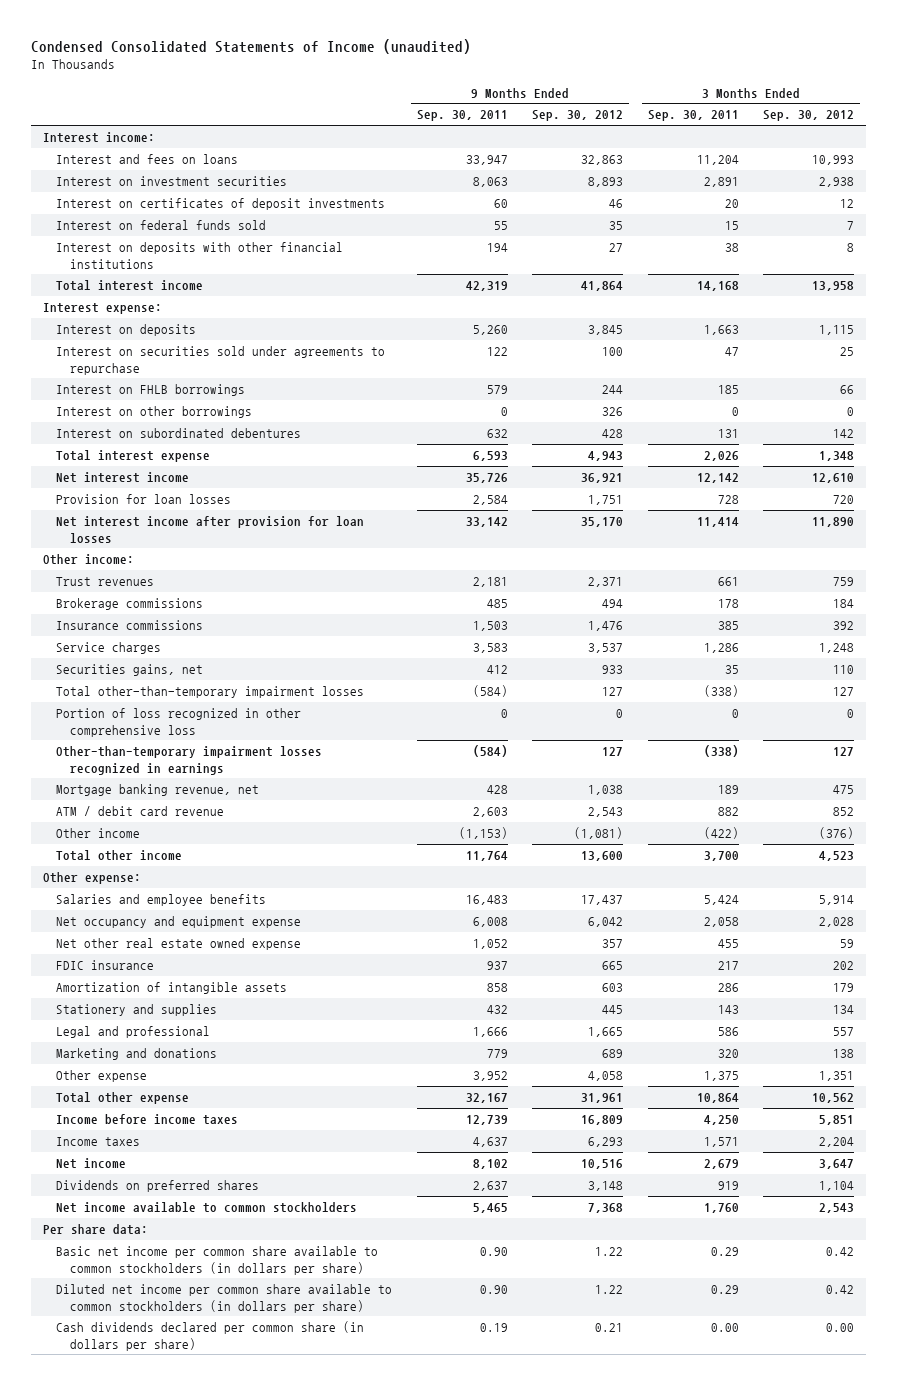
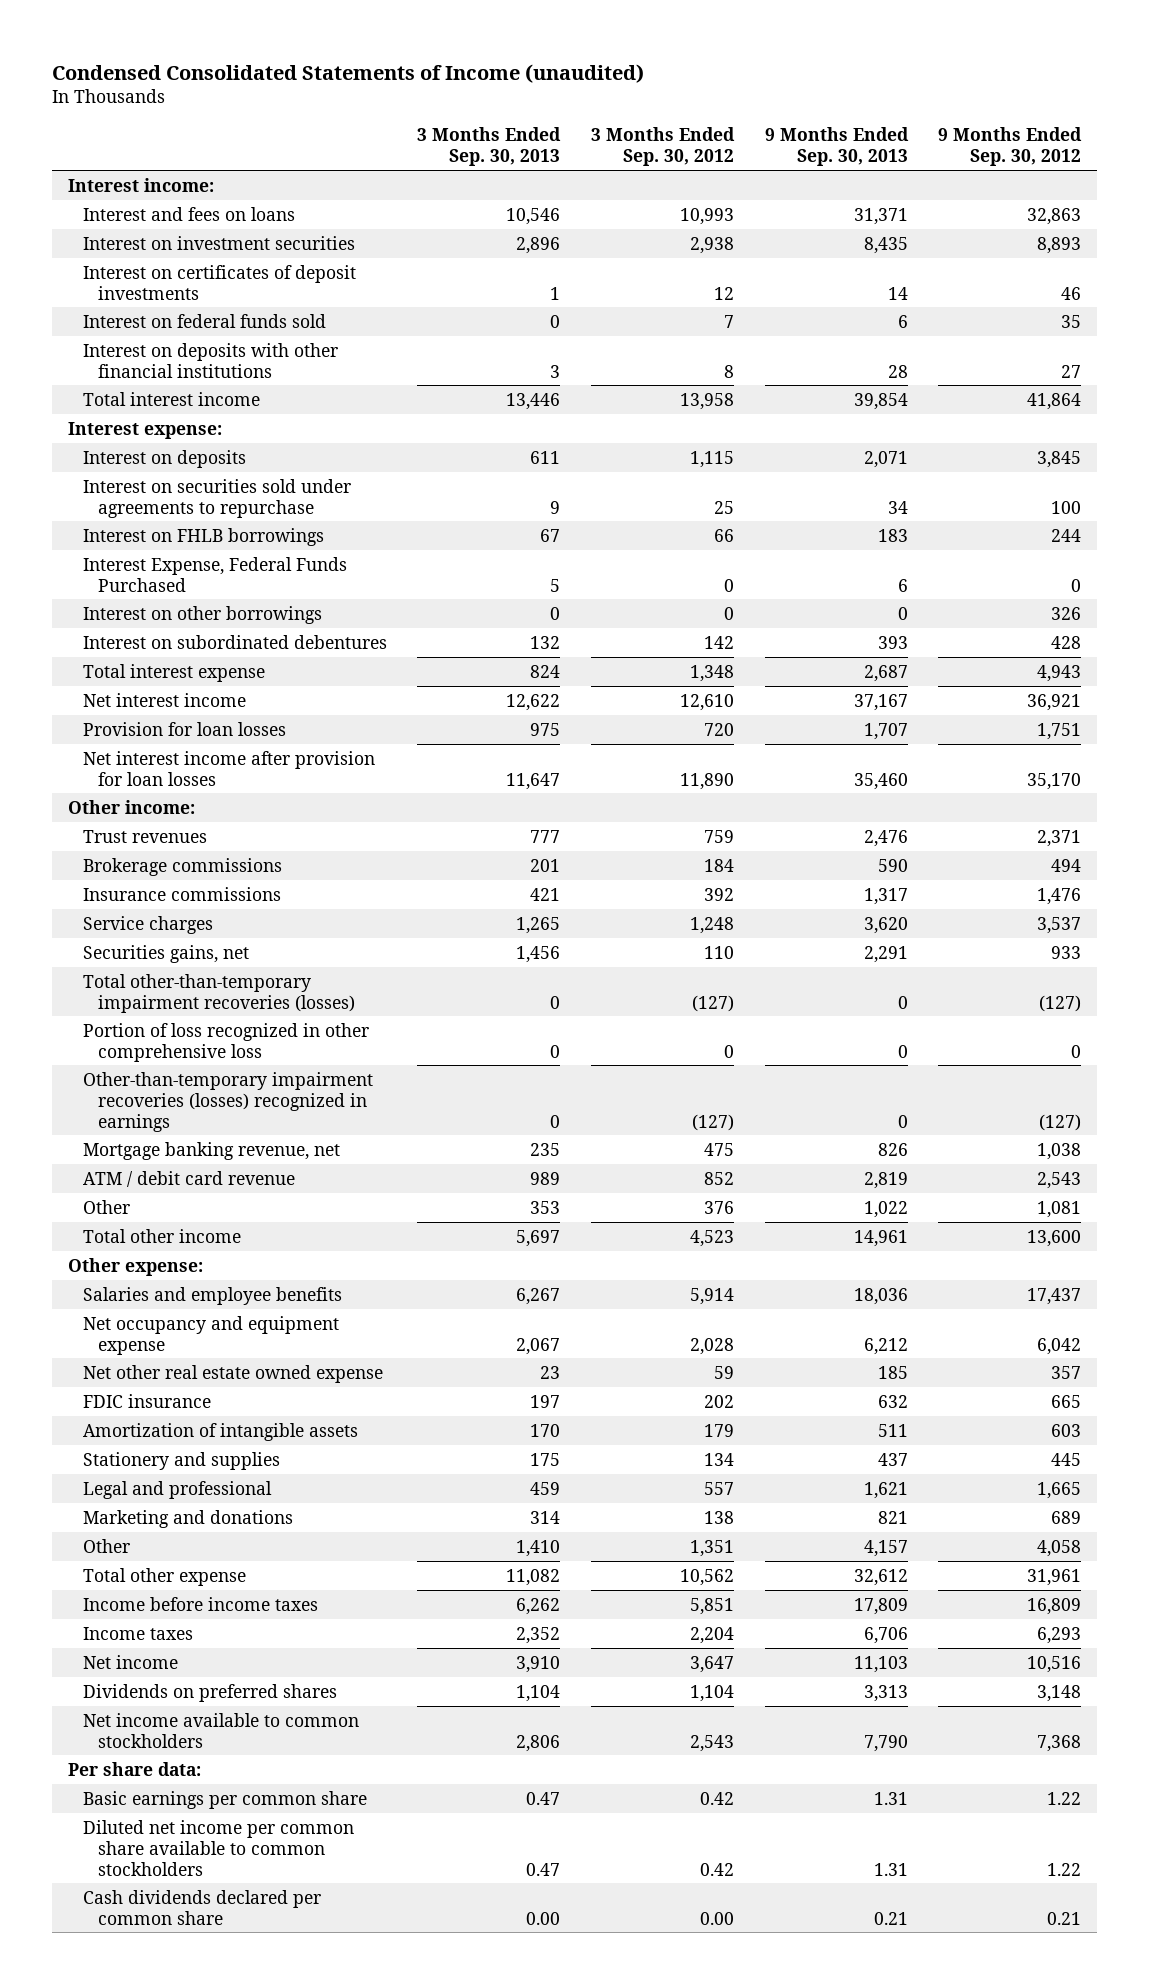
[416,110,508,122] Sep. 30, 2011 -> none
[647,110,739,122] Sep. 30, 2011 -> none
none -> [417,127,562,167] 3 Months Ended Sep. 30, 2013
none -> [764,127,909,167] 9 Months Ended Sep. 30, 2013
none -> [82,556,347,592] Interest Expense, Federal Funds Purchased
[56,686,365,699] Total other-than-temporary impairment losses -> [82,973,356,1013] Total other-than-temporary impairment recoveries (losses)
[602,687,624,697] 127 -> [1039,994,1082,1012] (127)
[833,687,855,697] 127 -> [692,994,735,1012] (127)
[56,746,323,775] Other-than-temporary impairment losses recognized in earnings -> [82,1071,373,1132] Other-than-temporary impairment recoveries (losses) recognized in earnings
[602,747,624,757] 127 -> [1039,1113,1082,1131] (127)
[833,747,855,757] 127 -> [692,1113,735,1131] (127)
[56,828,141,839] Other income -> [82,1199,130,1214] Other
[574,827,624,840] (1,081) -> [1037,1200,1082,1218] 1,081
[819,827,855,840] (376) -> [704,1200,735,1214] 376
[56,1070,148,1083] Other expense -> [82,1538,130,1553] Other
[56,1246,379,1275] Basic net income per common share available to common stockholders (in dollars per share) -> [82,1790,367,1809] Basic earnings per common share
[56,1284,393,1313] Diluted net income per common share available to common stockholders (in dollars per share) -> [82,1819,354,1876] Diluted net income per common share available to common stockholders
[56,1321,365,1351] Cash dividends declared per common share (in dollars per share) -> [82,1889,321,1925] Cash dividends declared per common share

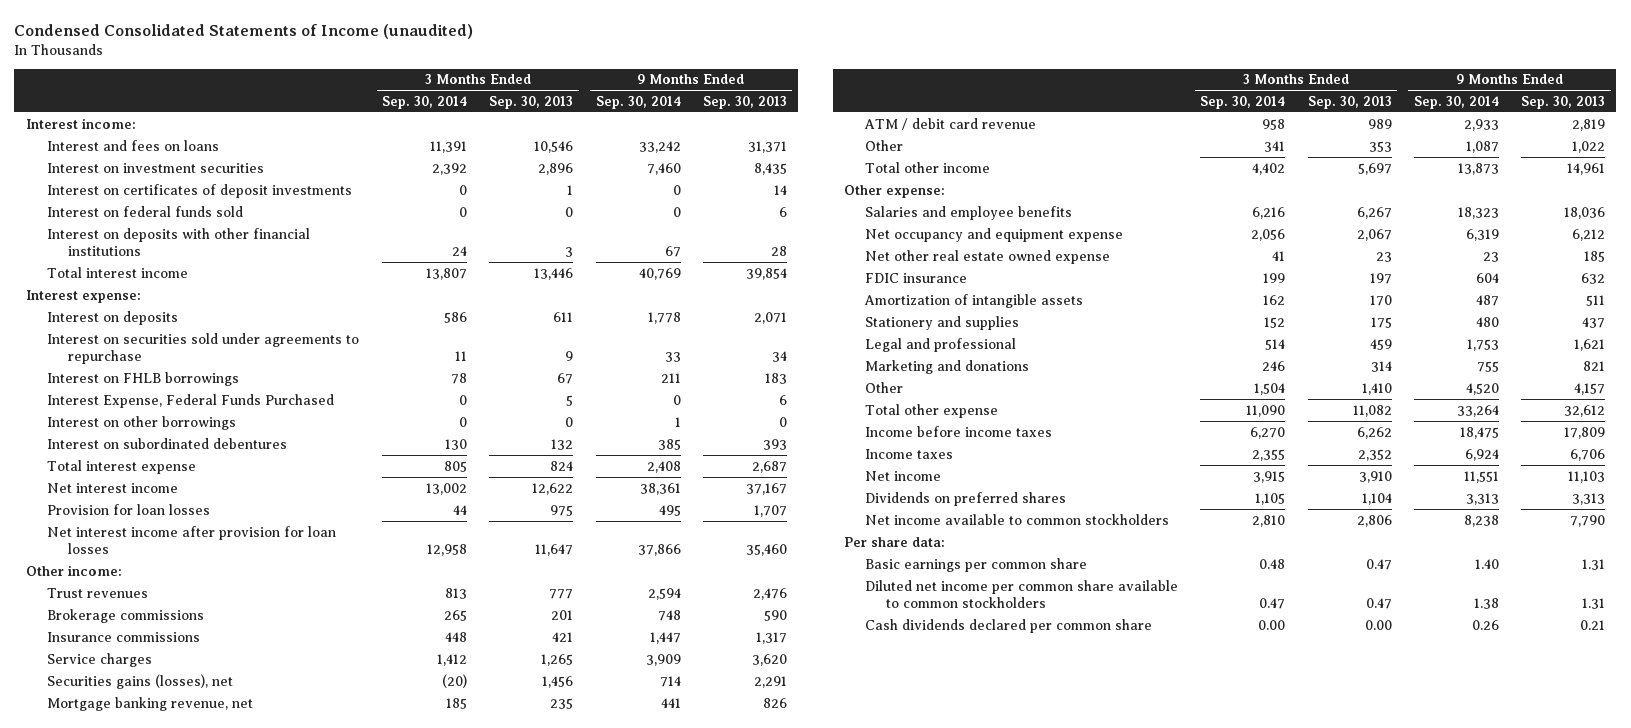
[591,127,736,167] 3 Months Ended Sep. 30, 2012 -> none
[938,127,1083,167] 9 Months Ended Sep. 30, 2012 -> none
none -> [382,95,468,109] Sep. 30, 2014
none -> [595,95,681,109] Sep. 30, 2014
[82,973,356,1013] Total other-than-temporary impairment recoveries (losses) -> none
[82,1022,369,1062] Portion of loss recognized in other comprehensive loss -> none
[82,1071,373,1132] Other-than-temporary impairment recoveries (losses) recognized in earnings -> none
[82,944,249,963] Securities gains, net -> [46,673,233,689] Securities gains (losses), net

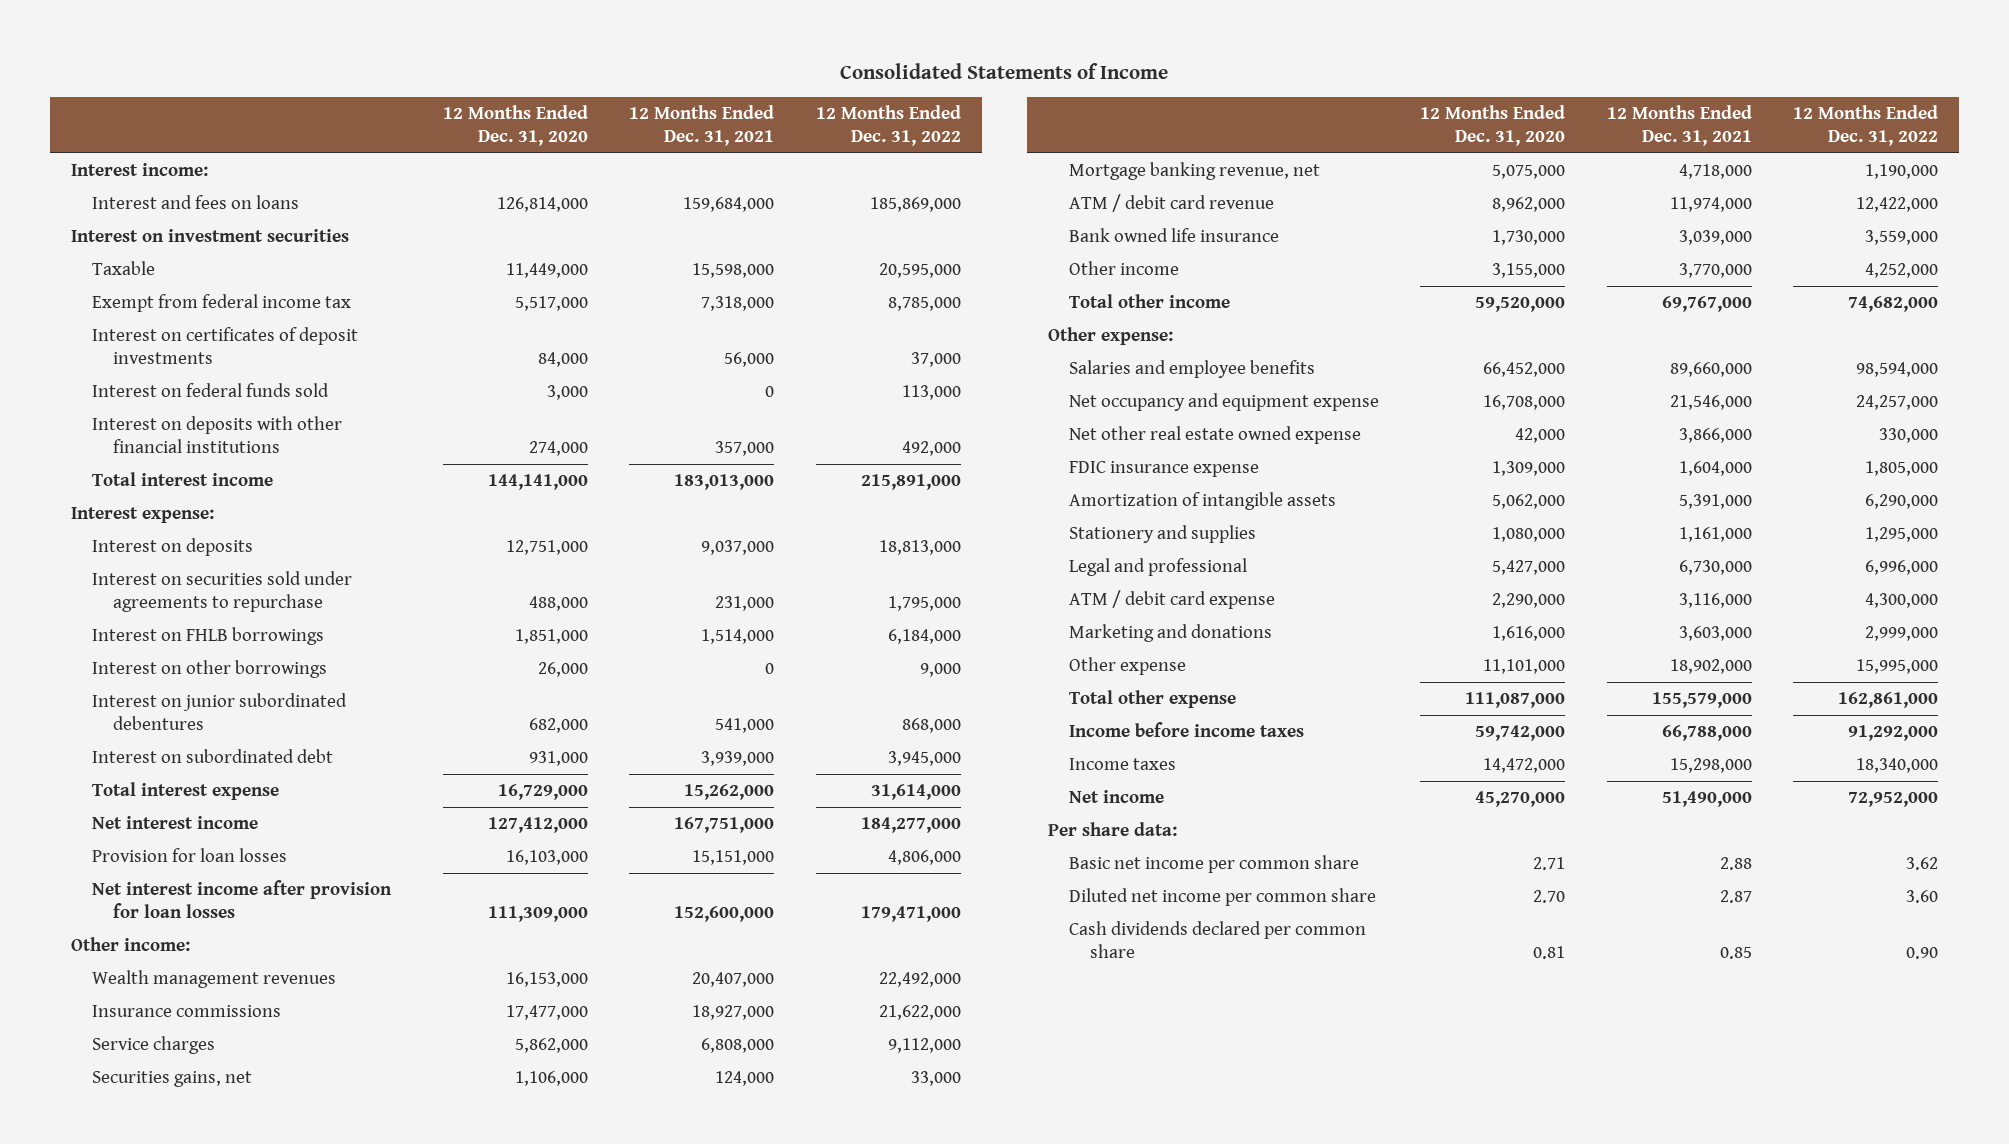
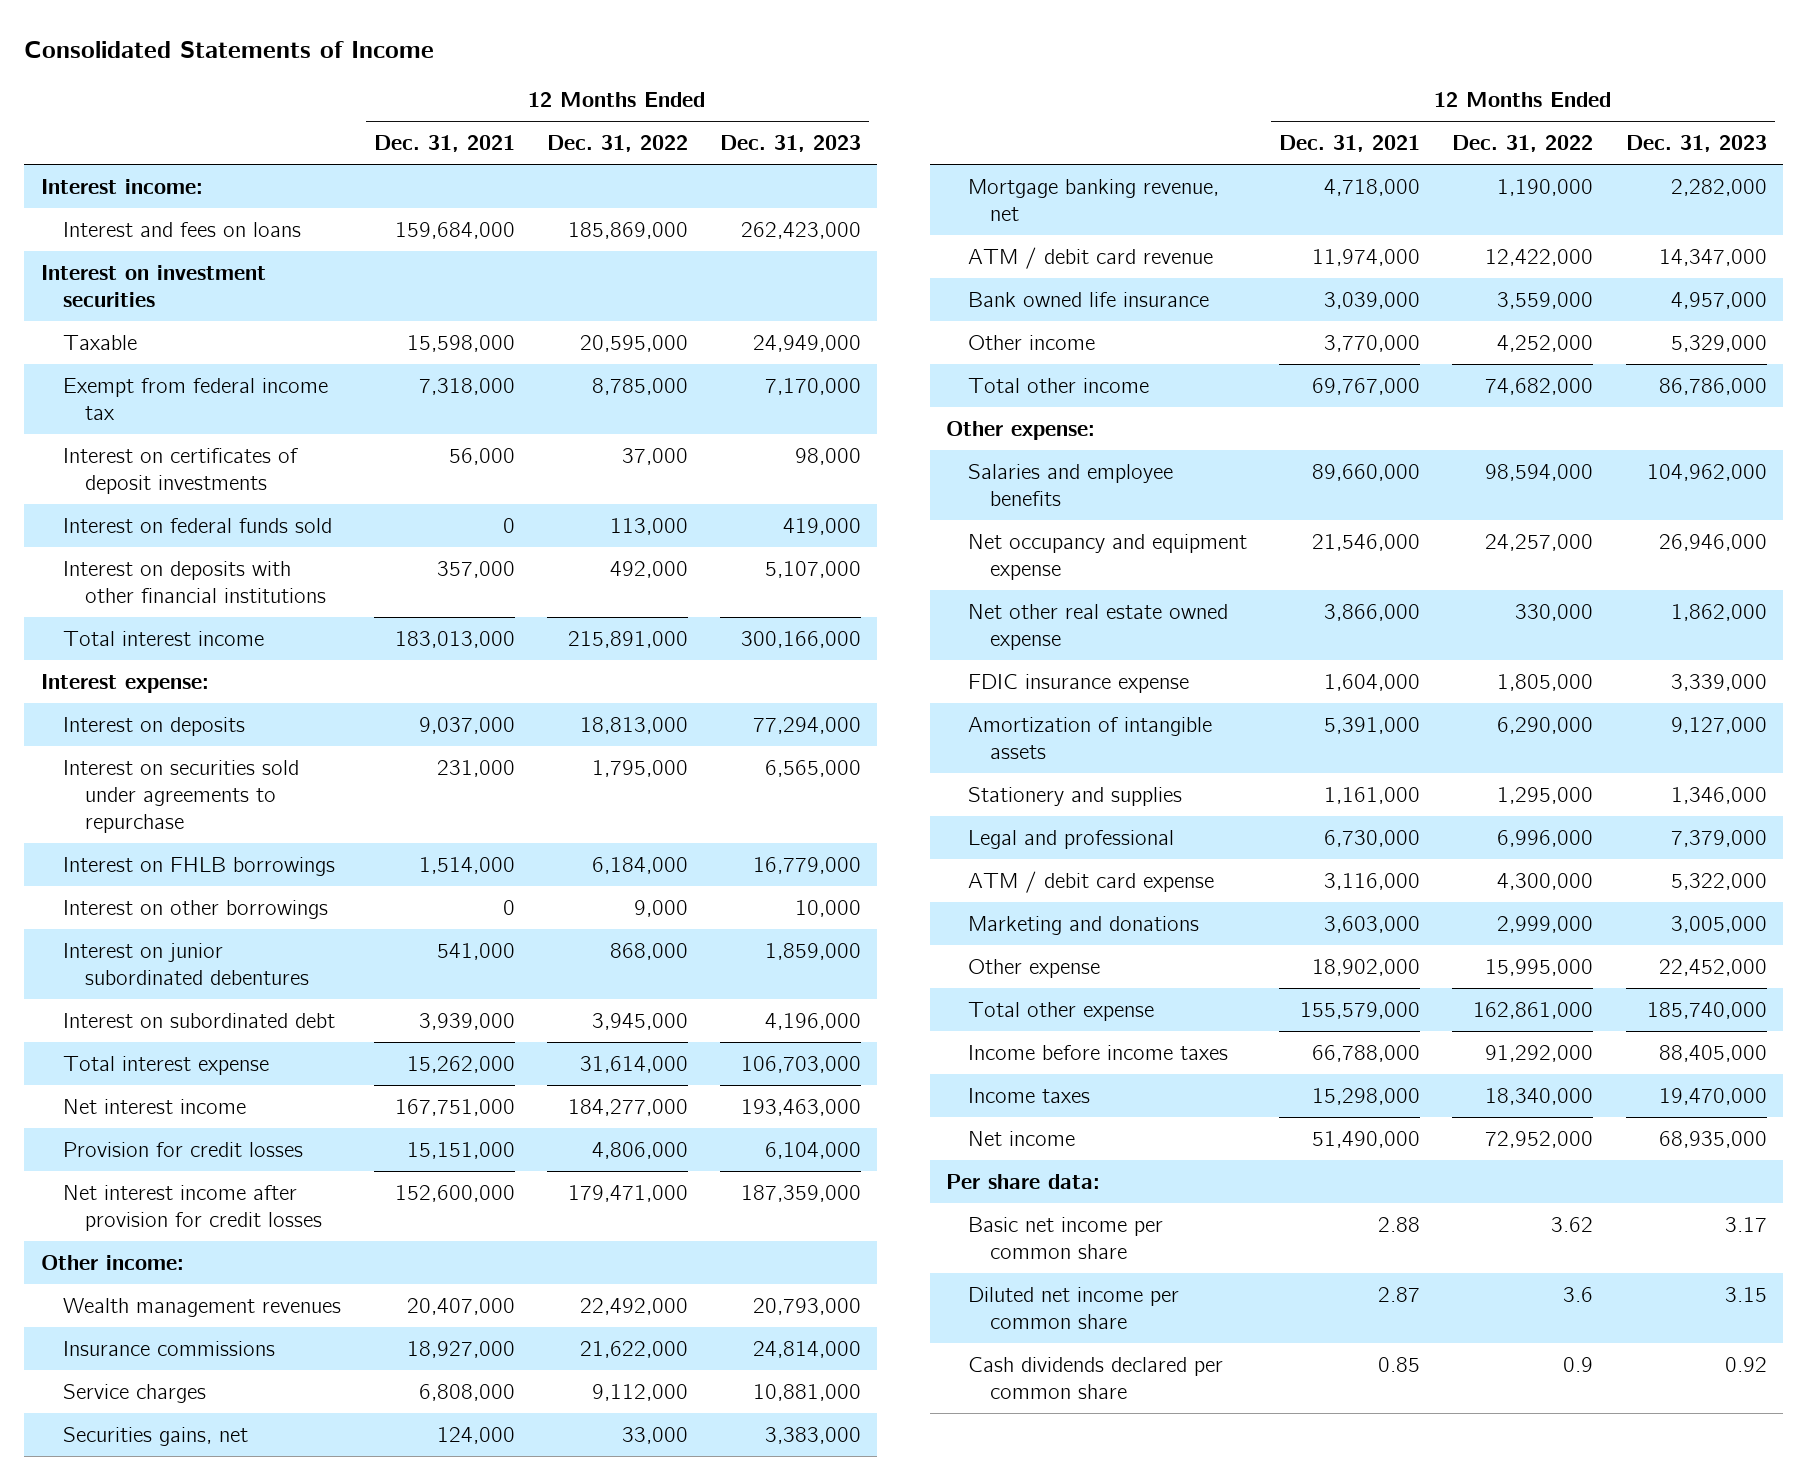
[443,105,589,146] 12 Months Ended Dec. 31, 2020 -> none
none -> [719,135,861,153] Dec. 31, 2023
[91,848,287,863] Provision for loan losses -> [62,1141,303,1157] Provision for credit losses
[91,880,392,918] Net interest income after provision for loan losses -> [62,1184,322,1231] Net interest income after provision for credit losses
[1905,890,1938,904] 3.60 -> [1563,1286,1594,1302] 3.6
[1905,946,1938,959] 0.90 -> [1563,1356,1594,1372] 0.9

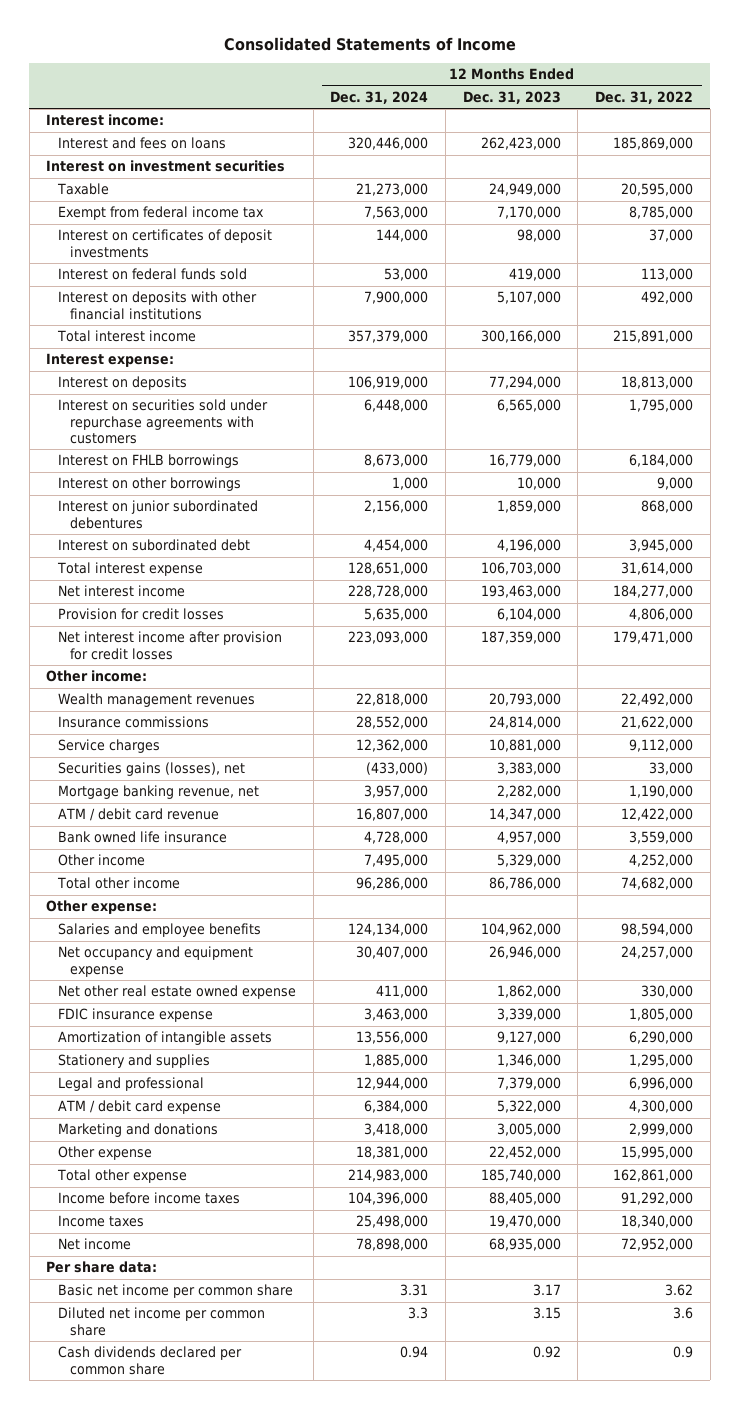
[373,135,515,153] Dec. 31, 2021 -> none
none -> [330,90,429,104] Dec. 31, 2024
[62,759,299,833] Interest on securities sold under agreements to repurchase -> [58,399,269,445] Interest on securities sold under repurchase agreements with customers
[62,1426,248,1446] Securities gains, net -> [58,762,246,777] Securities gains (losses), net

